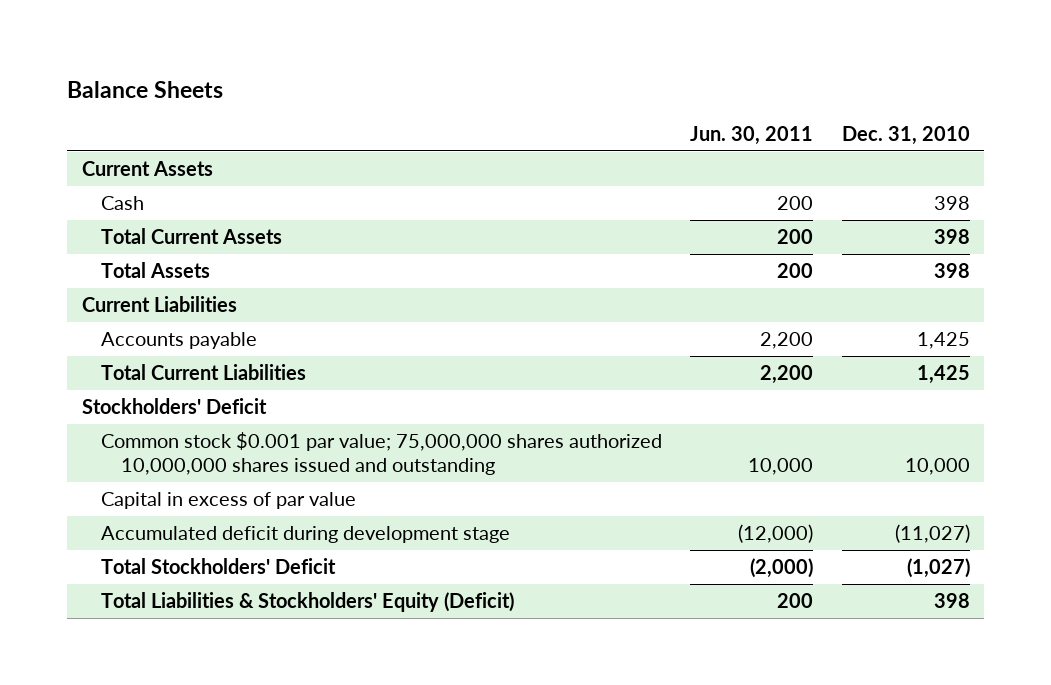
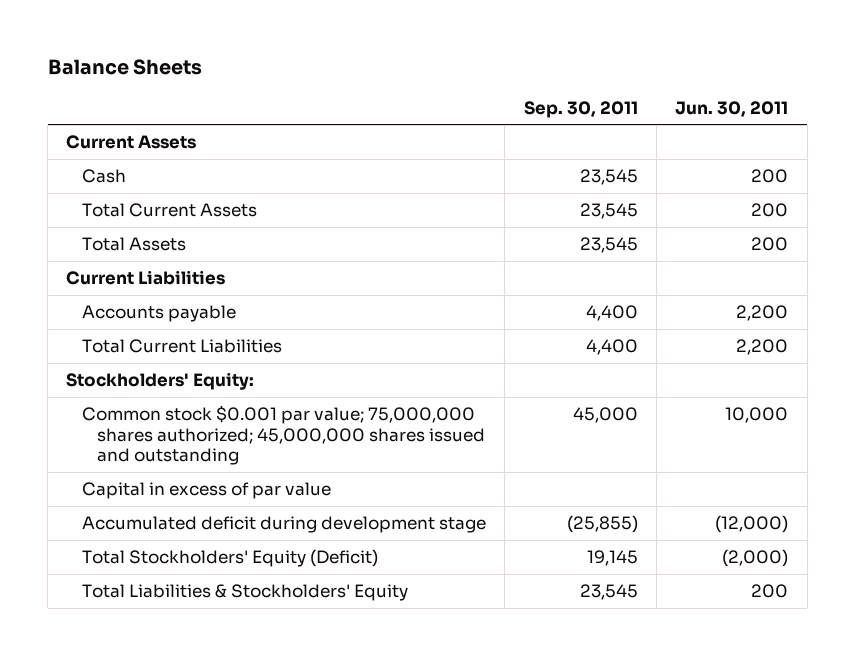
[841,126,970,146] Dec. 31, 2010 -> none
none -> [523,100,638,118] Sep. 30, 2011
[81,397,267,414] Stockholders' Deficit -> [66,371,255,390] Stockholders' Equity:
[101,431,663,475] Common stock $0.001 par value; 75,000,000 shares authorized 10,000,000 shares issued and outstanding -> [81,404,486,466] Common stock $0.001 par value; 75,000,000 shares authorized; 45,000,000 shares issued and outstanding
[101,557,337,574] Total Stockholders' Deficit -> [81,548,378,567] Total Stockholders' Equity (Deficit)
[101,591,515,612] Total Liabilities & Stockholders' Equity (Deficit) -> [81,583,408,601] Total Liabilities & Stockholders' Equity

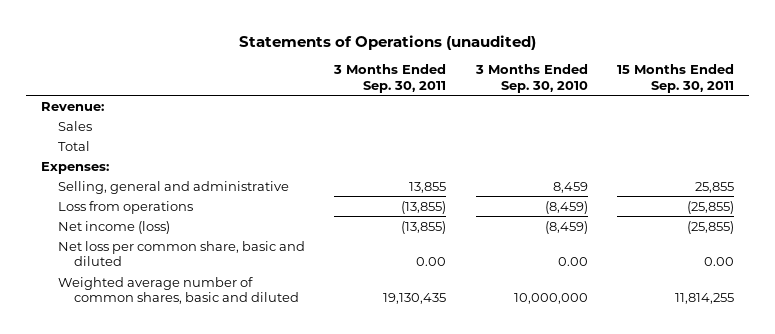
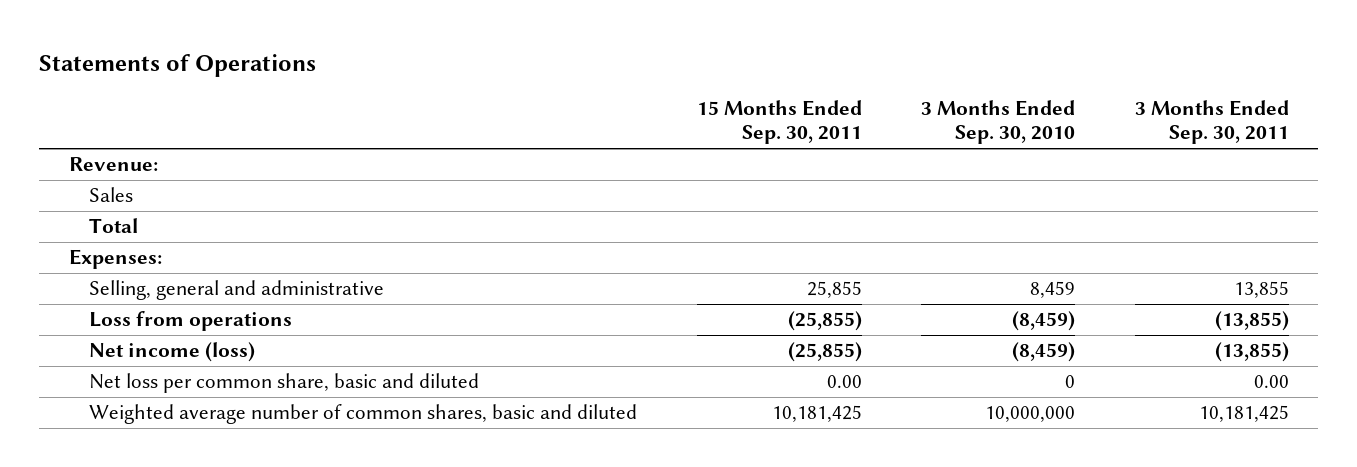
[238,34,536,50] Statements of Operations (unaudited) -> [38,54,316,78] Statements of Operations
[557,257,588,267] 0.00 -> [1065,375,1076,389] 0
[383,293,447,305] 19,130,435 -> [1198,405,1289,423] 10,181,425
[675,293,735,305] 11,814,255 -> [771,405,862,423] 10,181,425

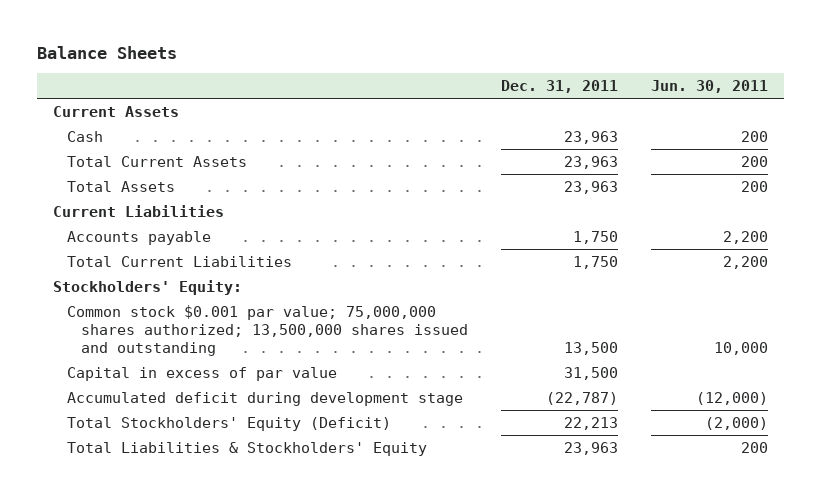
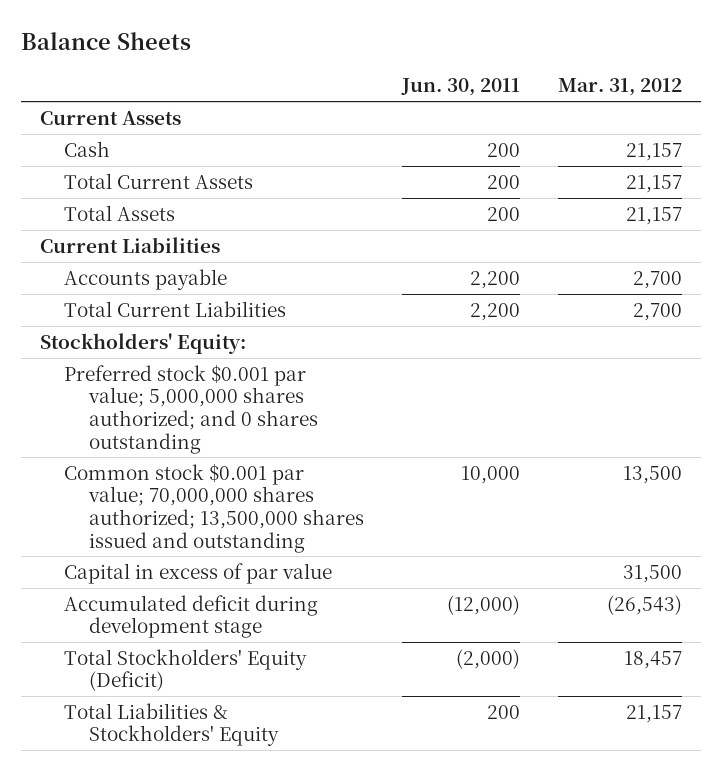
[500,80,618,94] Dec. 31, 2011 -> none
none -> [557,78,682,97] Mar. 31, 2012
none -> [64,364,318,454] Preferred stock $0.001 par value; 5,000,000 shares authorized; and 0 shares outstanding
[67,304,468,356] Common stock $0.001 par value; 75,000,000 shares authorized; 13,500,000 shares issued and outstanding -> [64,463,364,553] Common stock $0.001 par value; 70,000,000 shares authorized; 13,500,000 shares issued and outstanding

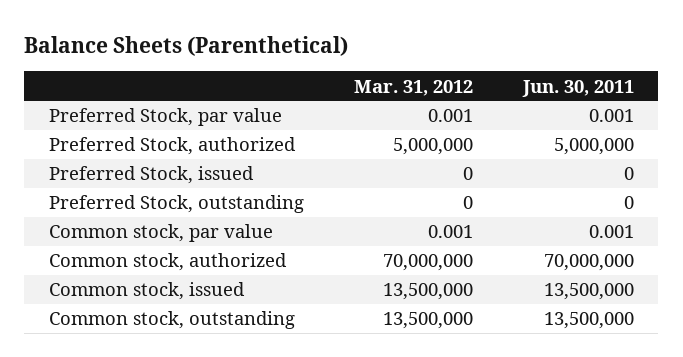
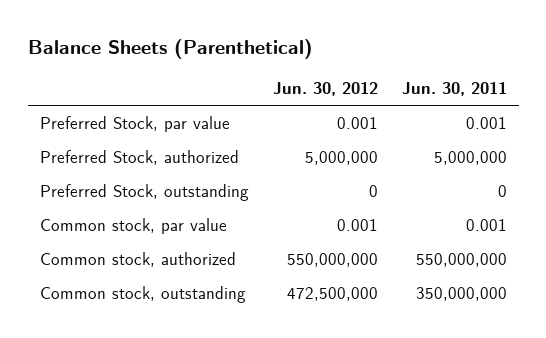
[353,79,473,96] Mar. 31, 2012 -> none
none -> [272,81,378,96] Jun. 30, 2012
[49,166,255,185] Preferred Stock, issued -> none
[49,311,296,330] Common stock, outstanding -> none
[543,254,634,272] 70,000,000 -> [415,252,507,267] 550,000,000
[49,282,246,301] Common stock, issued -> [39,285,246,303] Common stock, outstanding
[543,283,634,301] 13,500,000 -> [415,286,507,301] 350,000,000

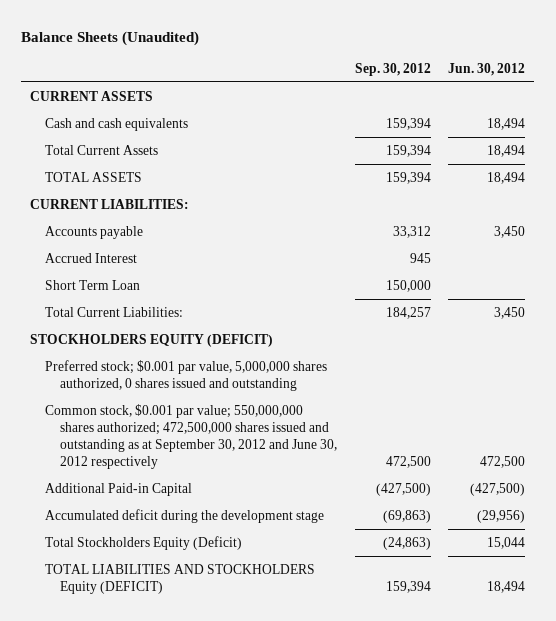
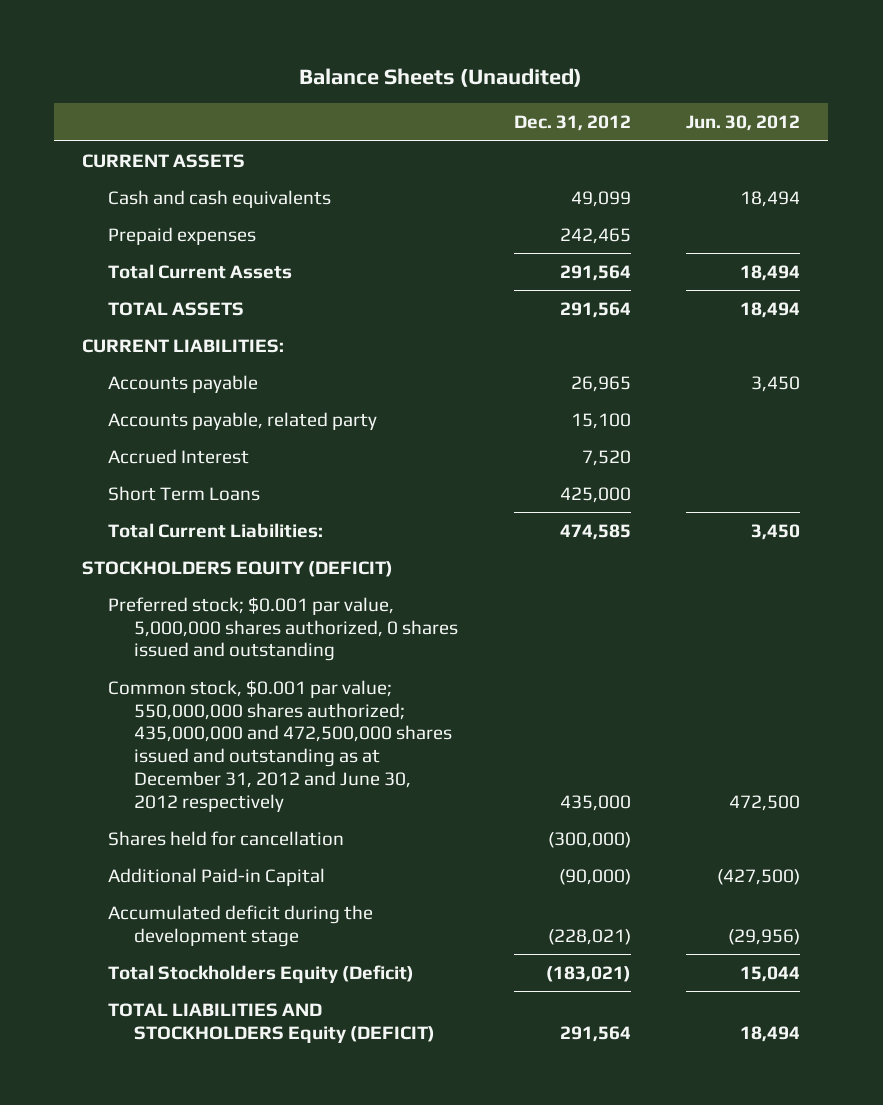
[354,62,431,76] Sep. 30, 2012 -> none
none -> [513,115,631,132] Dec. 31, 2012
none -> [108,226,257,245] Prepaid expenses
none -> [108,411,378,430] Accounts payable, related party
[45,279,141,290] Short Term Loan -> [108,485,261,501] Short Term Loans
[45,403,338,470] Common stock, $0.001 par value; 550,000,000 shares authorized; 472,500,000 shares issued and outstanding as at September 30, 2012 and June 30, 2012 respectively -> [108,679,452,812] Common stock, $0.001 par value; 550,000,000 shares authorized; 435,000,000 and 472,500,000 shares issued and outstanding as at December 31, 2012 and June 30, 2012 respectively
none -> [108,830,345,846] Shares held for cancellation

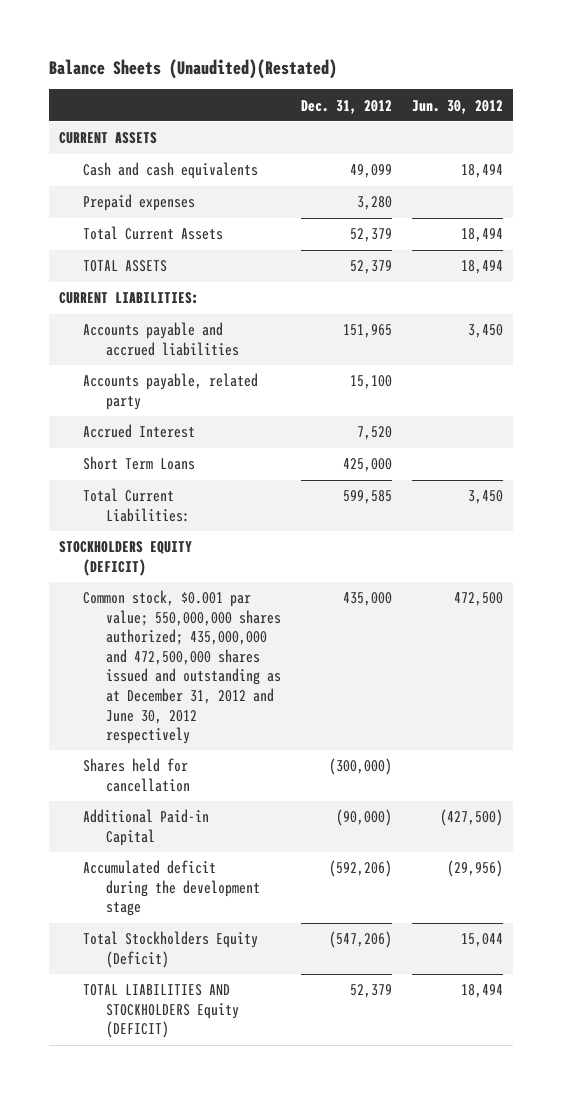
[299,68,583,88] Balance Sheets (Unaudited) -> [49,58,338,79] Balance Sheets (Unaudited)(Restated)
[559,227,631,244] 242,465 -> [356,196,392,211] 3,280
[559,264,631,281] 291,564 -> [349,228,392,243] 52,379
[559,301,631,318] 291,564 -> [349,260,392,275] 52,379
[108,374,259,393] Accounts payable -> none
none -> [82,322,240,356] Accounts payable and accrued liabilities
[559,523,631,540] 474,585 -> [342,490,392,505] 599,585
[108,596,458,662] Preferred stock; $0.001 par value, 5,000,000 shares authorized, 0 shares issued and outstanding -> none
[547,928,631,945] (228,021) -> [328,860,392,878] (592,206)
[545,965,631,982] (183,021) -> [328,931,392,949] (547,206)
[559,1025,631,1042] 291,564 -> [349,984,392,999] 52,379

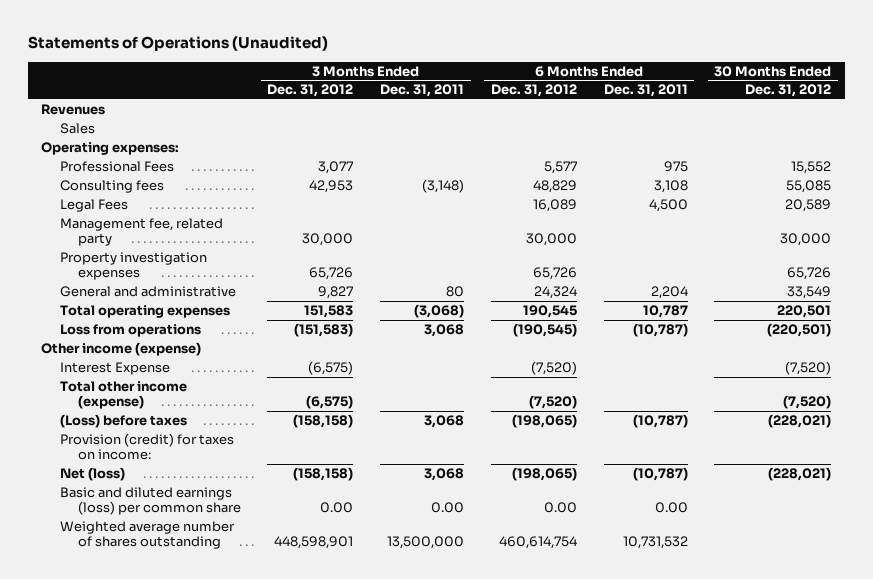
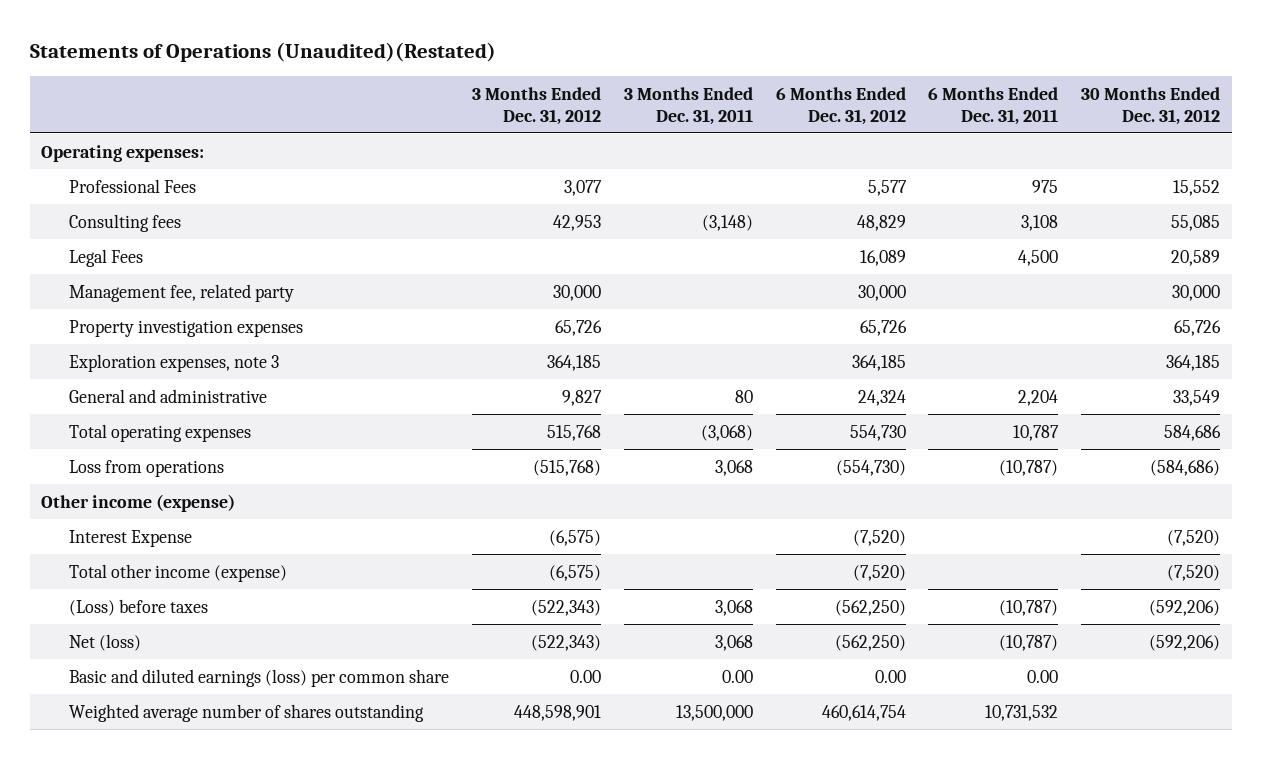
[28,36,329,52] Statements of Operations (Unaudited) -> [29,41,496,62] Statements of Operations (Unaudited)(Restated)
[41,104,106,116] Revenues -> none
[59,123,95,135] Sales -> none
none -> [69,353,280,372] Exploration expenses, note 3
[304,305,354,319] 151,583 -> [546,424,601,441] 515,768
[522,305,577,319] 190,545 -> [849,424,906,441] 554,730
[777,305,832,319] 220,501 -> [1164,424,1222,441] 584,686
[294,323,354,338] (151,583) -> [532,459,601,476] (515,768)
[512,323,577,338] (190,545) -> [835,459,906,476] (554,730)
[767,323,832,338] (220,501) -> [1150,459,1221,476] (584,686)
[59,433,234,461] Provision (credit) for taxes on income: -> none
[293,414,354,429] (158,158) -> [530,599,601,616] (522,343)
[511,414,577,429] (198,065) -> [834,599,906,616] (562,250)
[768,414,832,429] (228,021) -> [1149,599,1221,616] (592,206)
[293,467,354,482] (158,158) -> [530,634,601,651] (522,343)
[511,467,577,482] (198,065) -> [834,634,906,651] (562,250)
[768,467,832,482] (228,021) -> [1149,634,1221,651] (592,206)

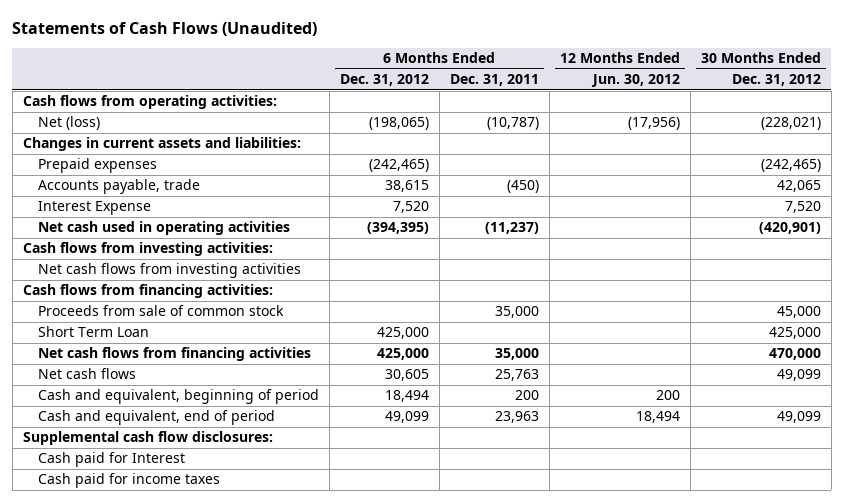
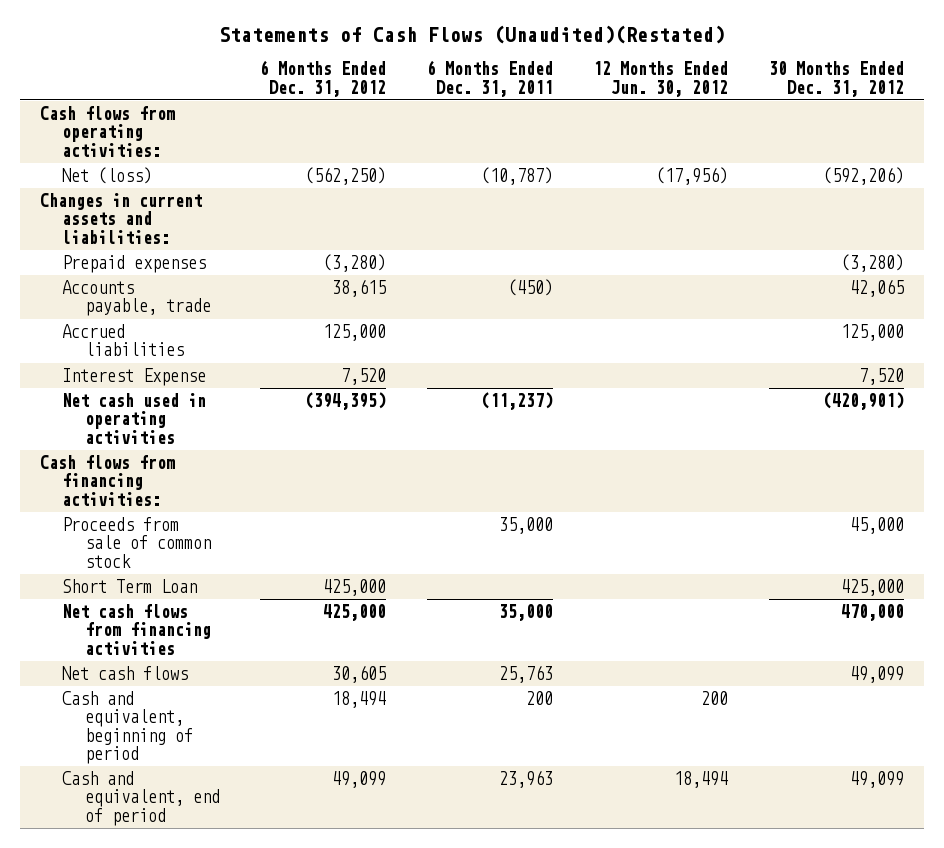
[12,22,318,37] Statements of Cash Flows (Unaudited) -> [219,24,726,44] Statements of Cash Flows (Unaudited)(Restated)
[368,117,429,131] (198,065) -> [305,167,387,186] (562,250)
[760,117,821,131] (228,021) -> [822,167,904,186] (592,206)
[368,159,429,173] (242,465) -> [323,254,387,273] (3,280)
[760,159,821,173] (242,465) -> [840,254,904,273] (3,280)
none -> [62,324,184,357] Accrued liabilities
[22,242,273,257] Cash flows from investing activities: -> none
[37,263,301,279] Net cash flows from investing activities -> none
[22,431,273,446] Supplemental cash flow disclosures: -> none
[37,452,185,468] Cash paid for Interest -> none
[37,473,220,489] Cash paid for income taxes -> none

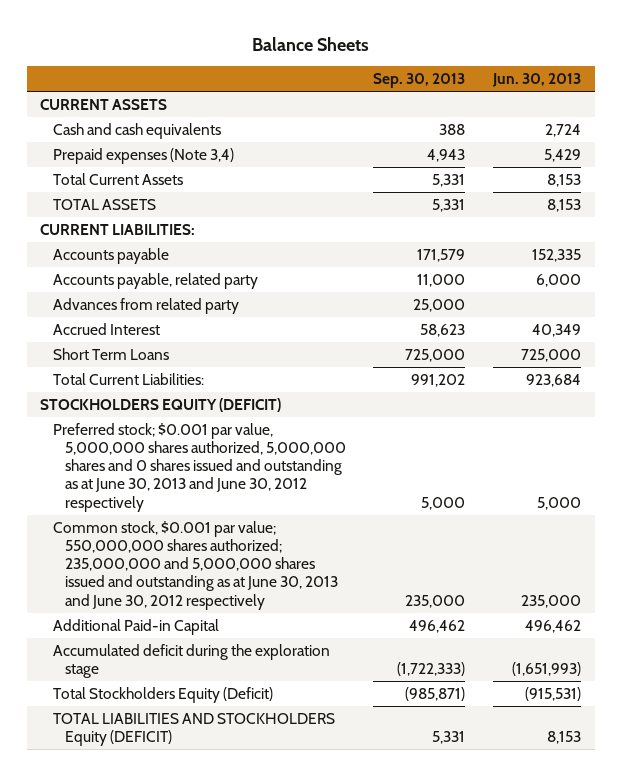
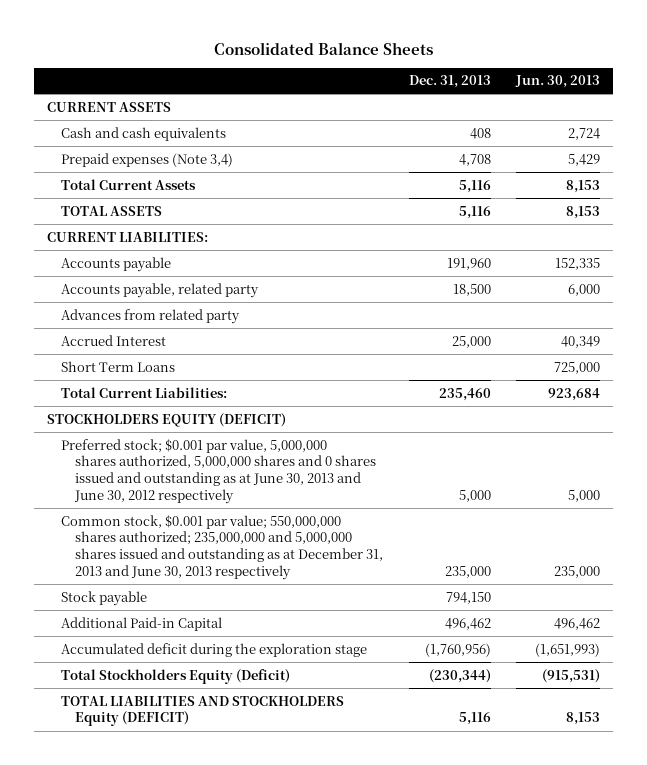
[251,36,369,51] Balance Sheets -> [213,41,433,55] Consolidated Balance Sheets
[373,73,466,89] Sep. 30, 2013 -> none
none -> [408,75,491,89] Dec. 31, 2013
[52,520,338,610] Common stock, $0.001 par value; 550,000,000 shares authorized; 235,000,000 and 5,000,000 shares issued and outstanding as at June 30, 2013 and June 30, 2012 respectively -> [61,514,384,580] Common stock, $0.001 par value; 550,000,000 shares authorized; 235,000,000 and 5,000,000 shares issued and outstanding as at December 31, 2013 and June 30, 2013 respectively
none -> [61,590,148,606] Stock payable

